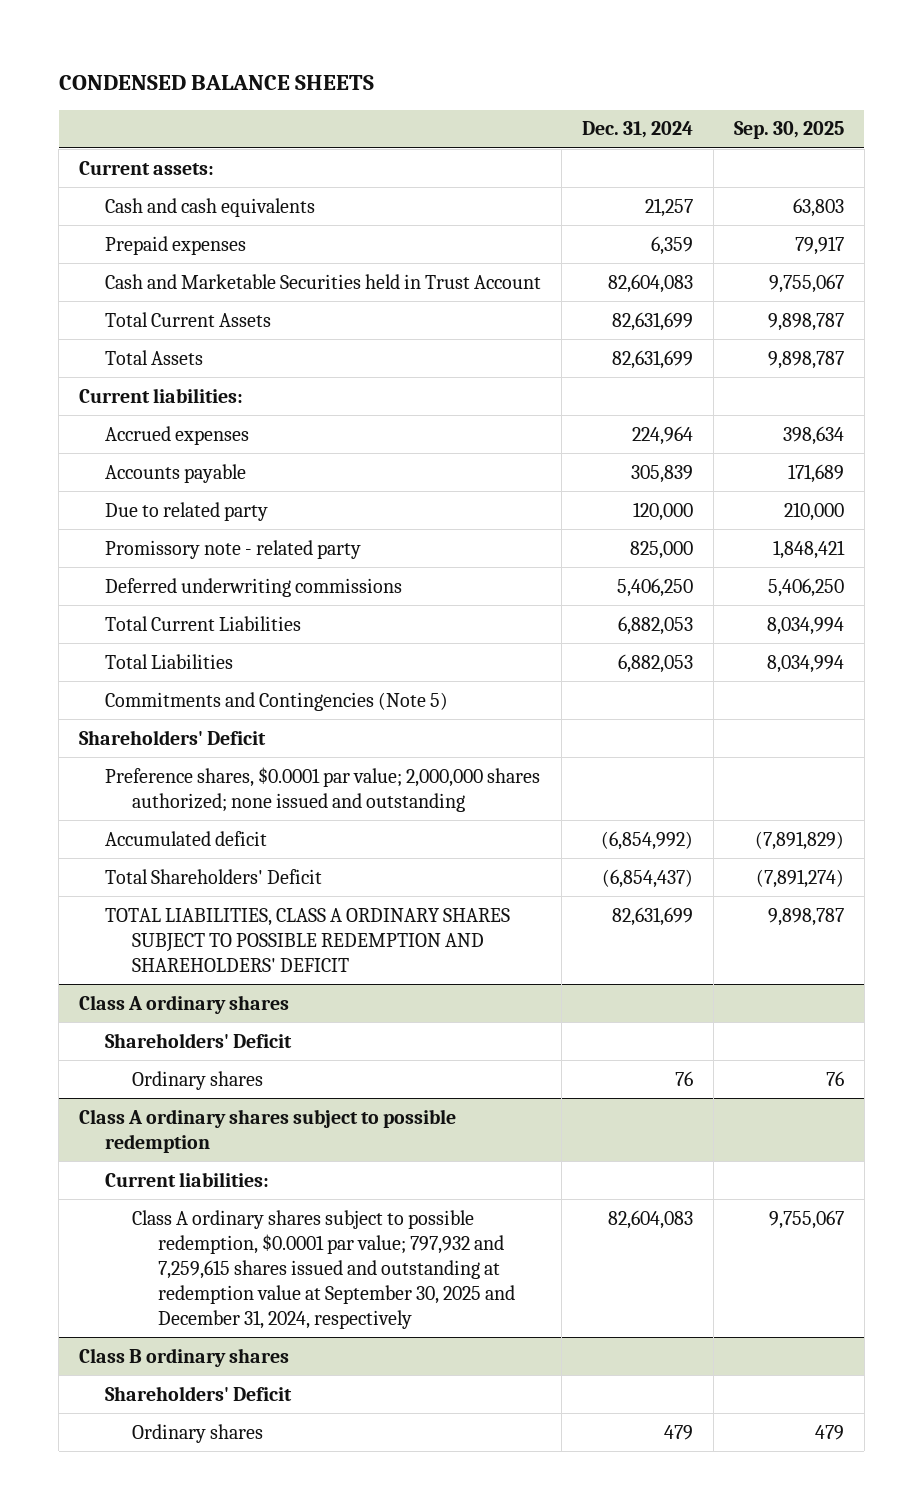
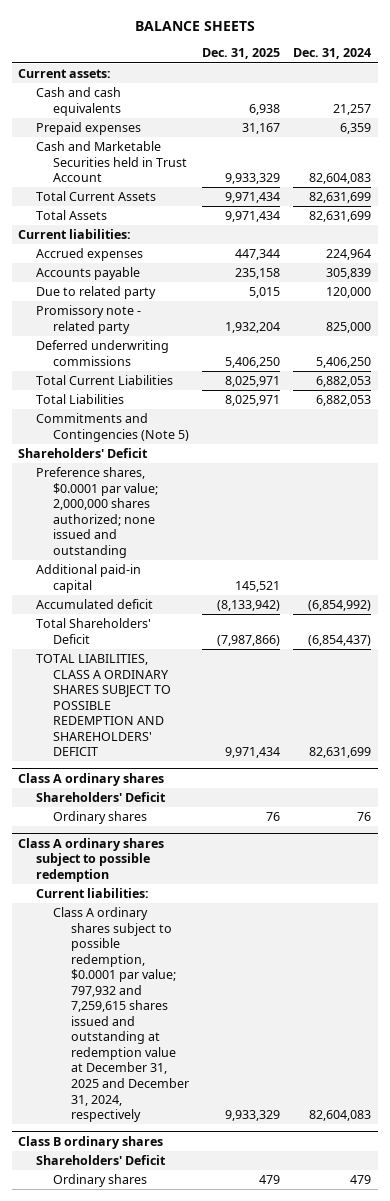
[58,74,374,90] CONDENSED BALANCE SHEETS -> [134,20,255,31] BALANCE SHEETS
[733,121,844,140] Sep. 30, 2025 -> none
none -> [202,48,281,60] Dec. 31, 2025
none -> [35,564,141,593] Additional paid-in capital
[131,1209,515,1330] Class A ordinary shares subject to possible redemption, $0.0001 par value; 797,932 and 7,259,615 shares issued and outstanding at redemption value at September 30, 2025 and December 31, 2024, respectively -> [53,907,189,1123] Class A ordinary shares subject to possible redemption, $0.0001 par value; 797,932 and 7,259,615 shares issued and outstanding at redemption value at December 31, 2025 and December 31, 2024, respectively

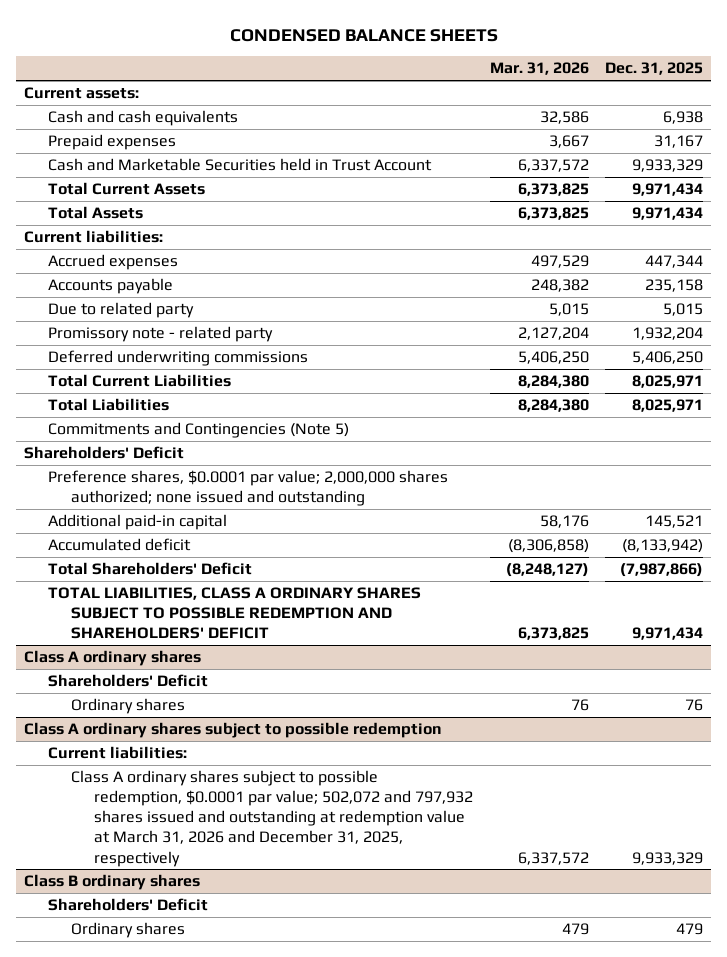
[134,20,255,31] BALANCE SHEETS -> [229,28,498,42] CONDENSED BALANCE SHEETS
[293,48,372,60] Dec. 31, 2024 -> none
none -> [489,62,589,76] Mar. 31, 2026
[53,907,189,1123] Class A ordinary shares subject to possible redemption, $0.0001 par value; 797,932 and 7,259,615 shares issued and outstanding at redemption value at December 31, 2025 and December 31, 2024, respectively -> [70,770,474,867] Class A ordinary shares subject to possible redemption, $0.0001 par value; 502,072 and 797,932 shares issued and outstanding at redemption value at March 31, 2026 and December 31, 2025, respectively

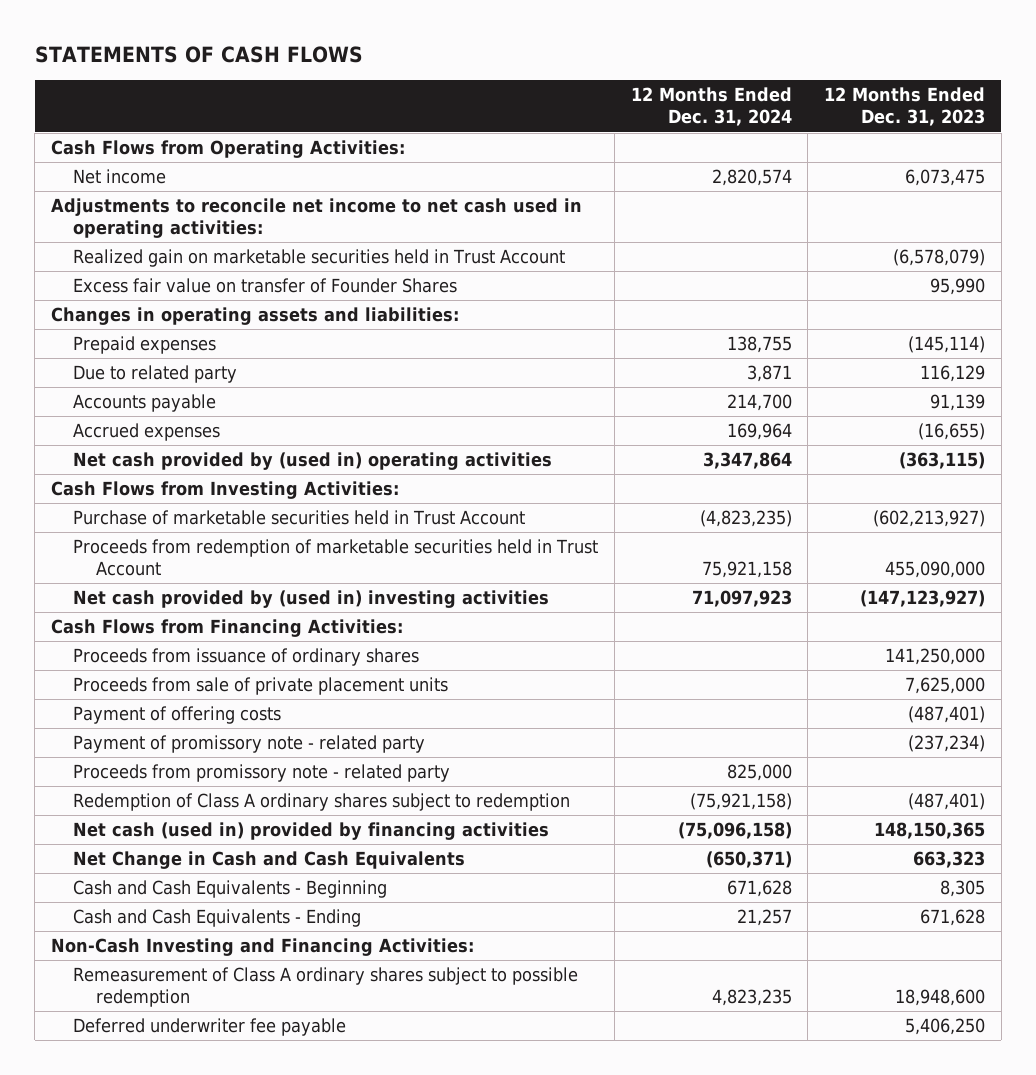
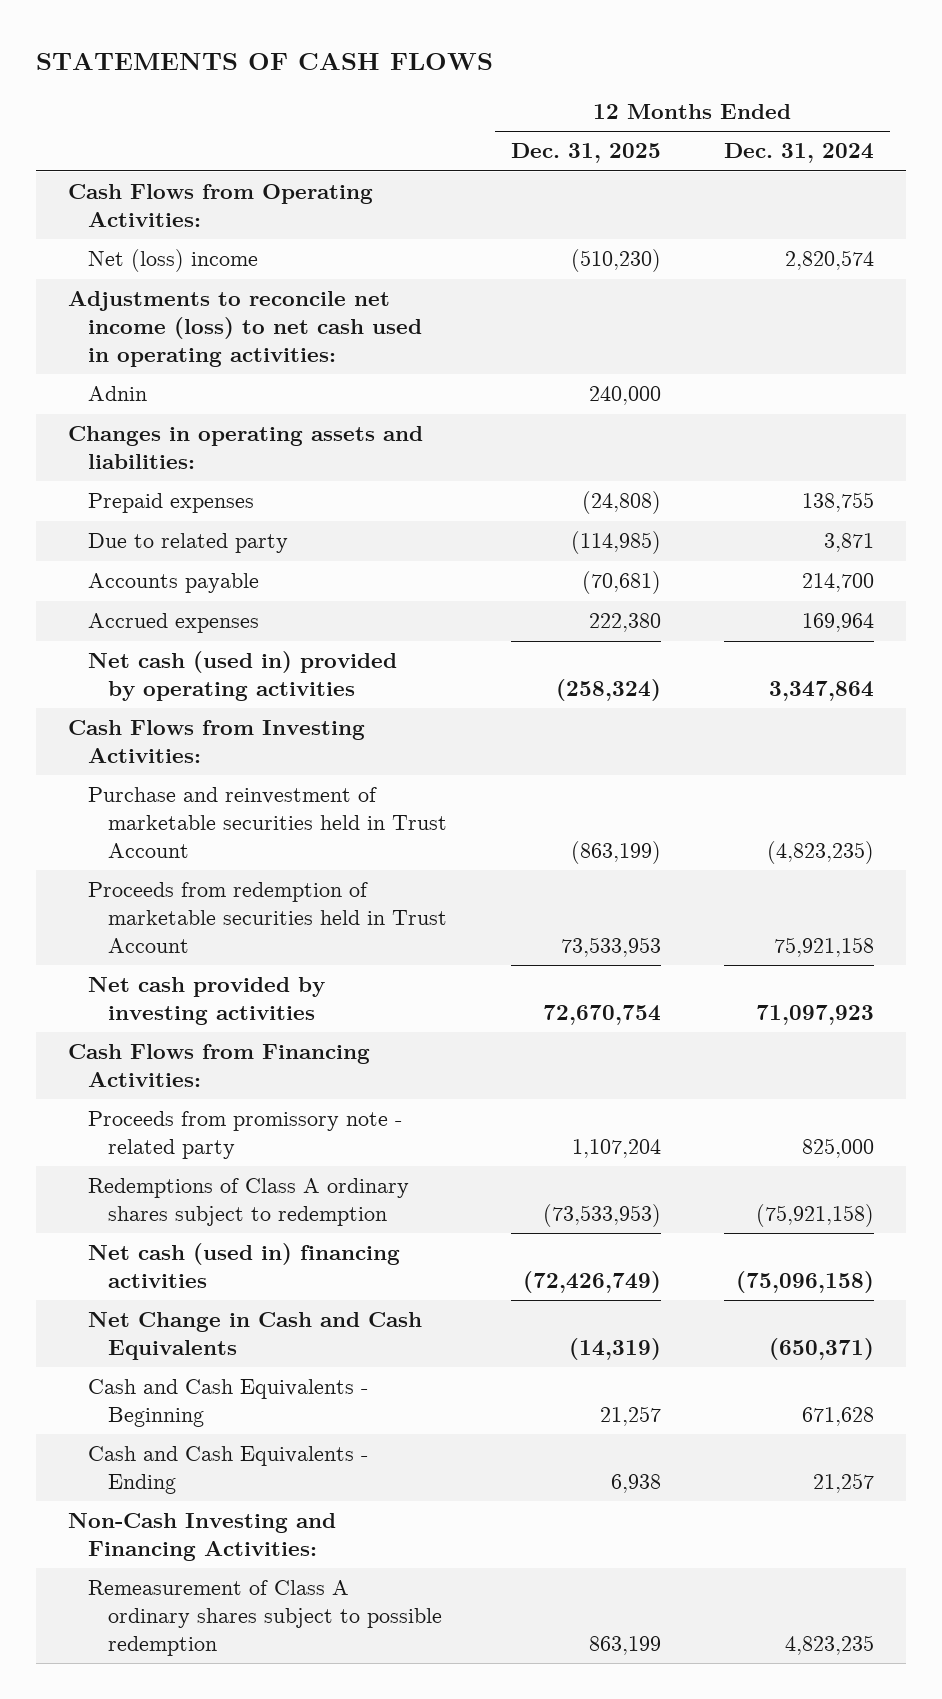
[823,87,985,127] 12 Months Ended Dec. 31, 2023 -> none
none -> [510,143,661,164] Dec. 31, 2025
[73,249,566,268] Realized gain on marketable securities held in Trust Account -> none
[73,278,458,294] Excess fair value on transfer of Founder Shares -> none
[73,169,167,185] Net income -> [87,249,258,273] Net (loss) income
[50,198,582,239] Adjustments to reconcile net income to net cash used in operating activities: -> [67,291,422,368] Adjustments to reconcile net income (loss) to net cash used in operating activities:
none -> [87,386,147,402] Adnin
[73,452,553,471] Net cash provided by (used in) operating activities -> [87,651,397,702] Net cash (used in) provided by operating activities
[73,510,526,526] Purchase of marketable securities held in Trust Account -> [87,787,448,859] Purchase and reinvestment of marketable securities held in Trust Account
[73,590,550,609] Net cash provided by (used in) investing activities -> [87,977,325,1026] Net cash provided by investing activities
[73,648,420,667] Proceeds from issuance of ordinary shares -> none
[73,677,449,696] Proceeds from sale of private placement units -> none
[73,706,282,725] Payment of offering costs -> none
[73,735,426,754] Payment of promissory note - related party -> none
[73,793,571,812] Redemption of Class A ordinary shares subject to redemption -> [87,1178,409,1227] Redemptions of Class A ordinary shares subject to redemption
[73,822,550,841] Net cash (used in) provided by financing activities -> [87,1243,400,1289] Net cash (used in) financing activities
[73,1018,347,1037] Deferred underwriter fee payable -> none

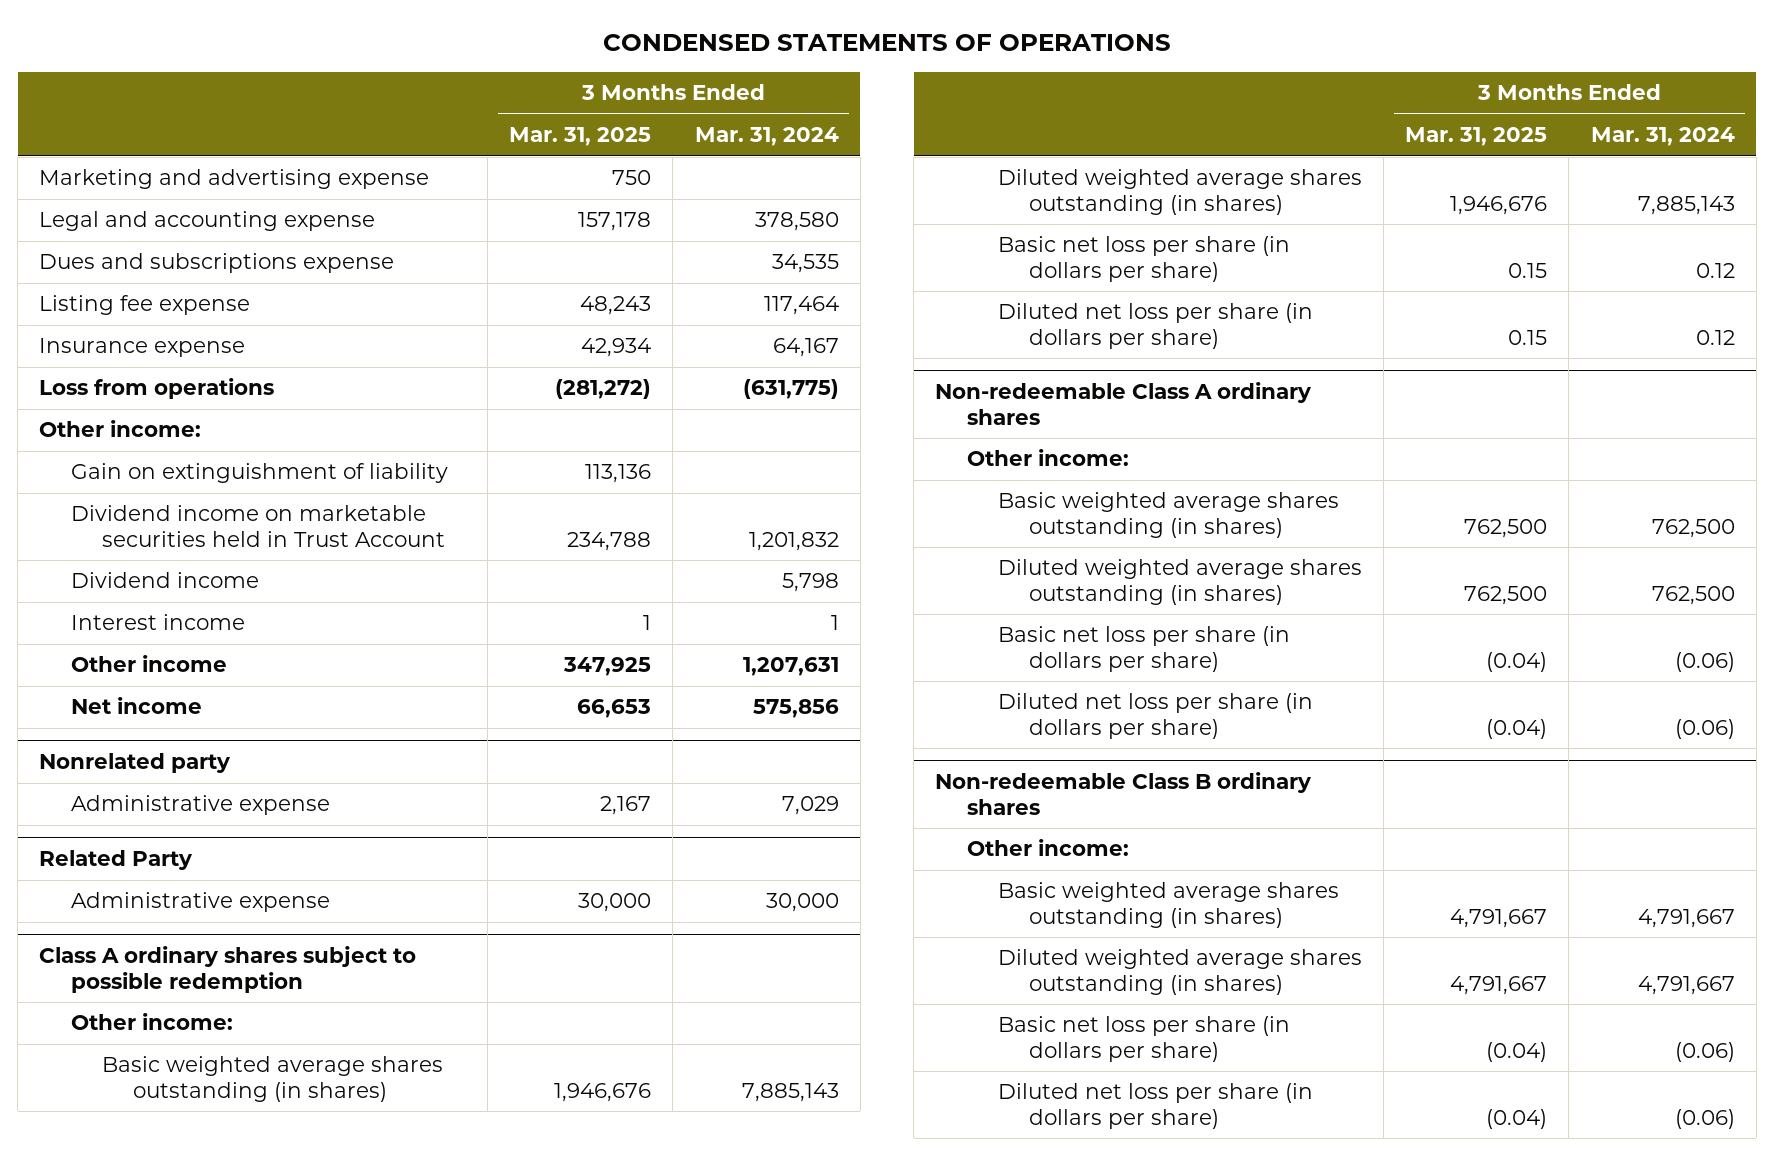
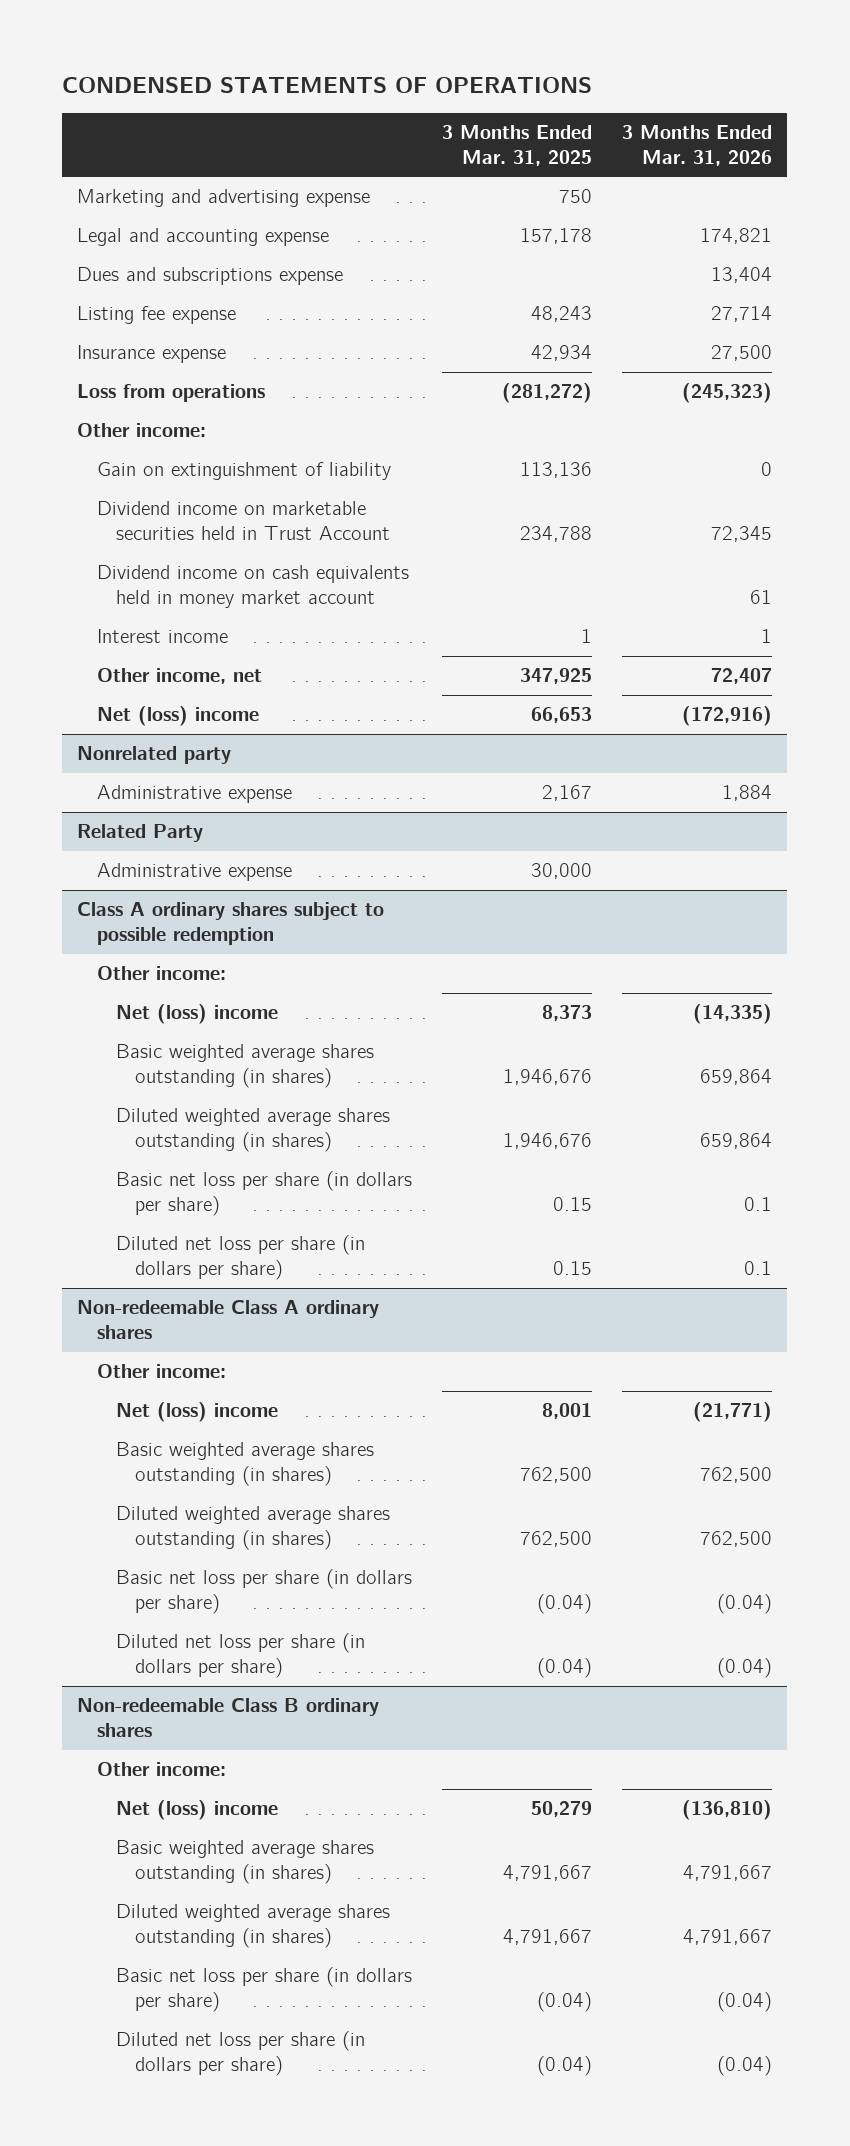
[694,127,839,147] Mar. 31, 2024 -> none
none -> [622,124,773,166] 3 Months Ended Mar. 31, 2026
[70,572,259,589] Dividend income -> [96,565,409,609] Dividend income on cash equivalents held in money market account
[70,655,227,673] Other income -> [96,668,262,685] Other income, net
[70,697,202,715] Net income -> [96,706,259,727] Net (loss) income
none -> [115,1004,278,1025] Net (loss) income
none -> [115,1402,278,1423] Net (loss) income
none -> [115,1800,278,1821] Net (loss) income

